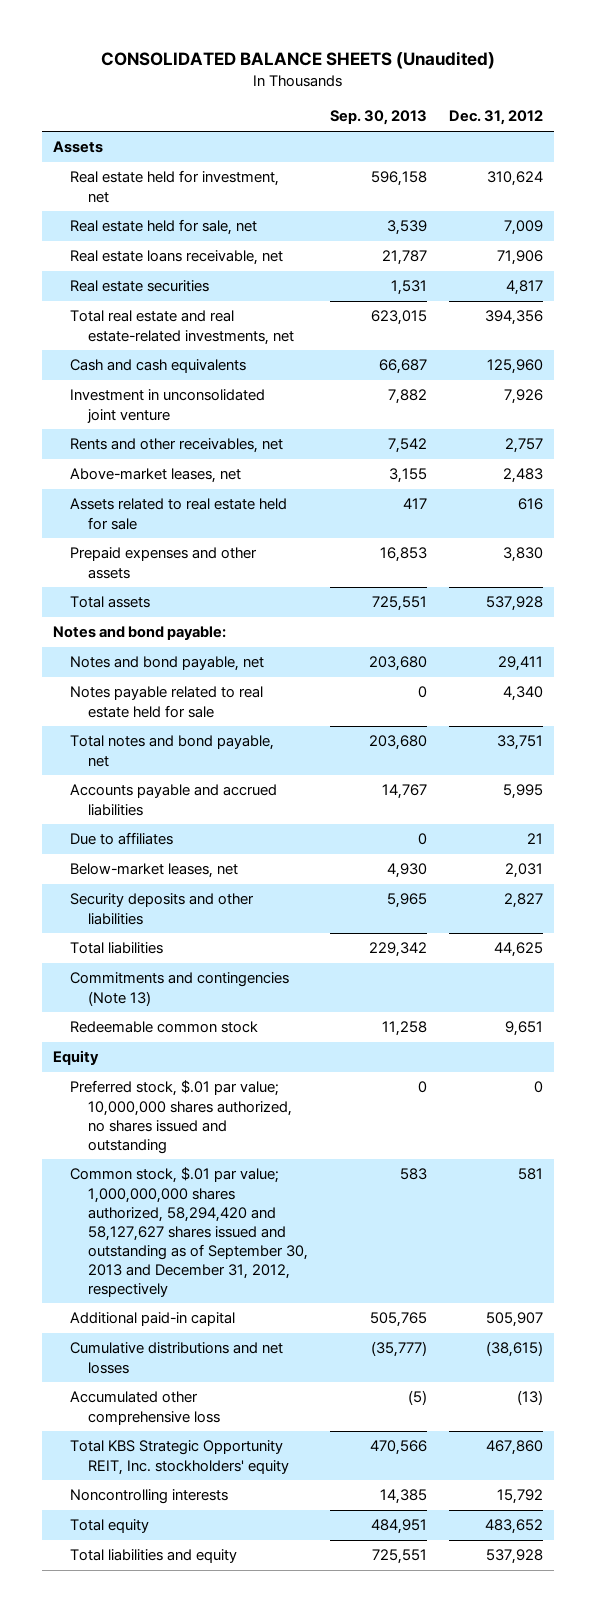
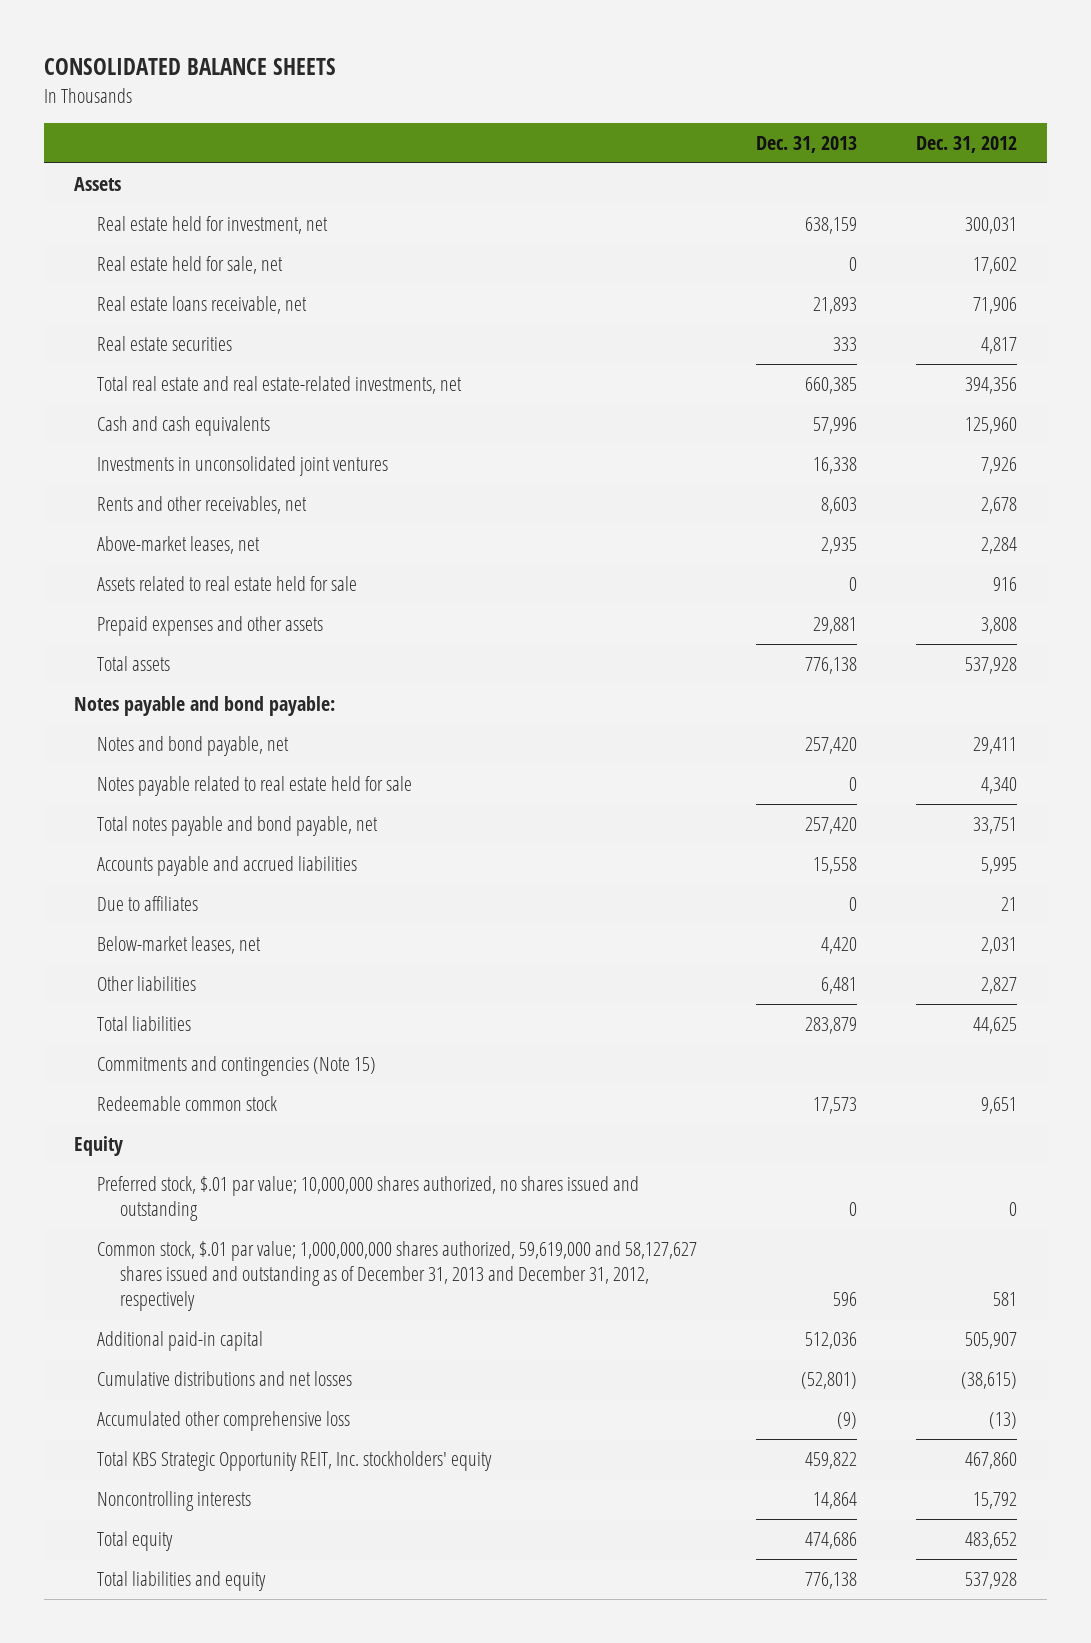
[100,51,495,70] CONSOLIDATED BALANCE SHEETS (Unaudited) -> [44,58,337,76] CONSOLIDATED BALANCE SHEETS
[330,110,428,126] Sep. 30, 2013 -> none
none -> [756,136,858,154] Dec. 31, 2013
[486,171,543,187] 310,624 -> [965,217,1018,235] 300,031
[503,220,543,236] 7,009 -> [973,257,1018,275] 17,602
[70,389,266,423] Investment in unconsolidated joint venture -> [96,456,388,477] Investments in unconsolidated joint ventures
[504,438,543,454] 2,757 -> [981,497,1018,515] 2,678
[502,468,543,484] 2,483 -> [981,537,1018,555] 2,284
[517,498,543,511] 616 -> [993,577,1018,592] 916
[502,547,543,563] 3,830 -> [981,617,1018,635] 3,808
[52,626,226,641] Notes and bond payable: -> [73,696,335,717] Notes payable and bond payable:
[70,735,275,767] Total notes and bond payable, net -> [96,816,378,837] Total notes payable and bond payable, net
[70,893,255,925] Security deposits and other liabilities -> [96,976,196,992] Other liabilities
[70,972,290,1006] Commitments and contingencies (Note 13) -> [96,1056,376,1077] Commitments and contingencies (Note 15)
[70,1167,309,1297] Common stock, $.01 par value; 1,000,000,000 shares authorized, 58,294,420 and 58,127,627 shares issued and outstanding as of September 30, 2013 and December 31, 2012, respectively -> [96,1241,697,1311] Common stock, $.01 par value; 1,000,000,000 shares authorized, 59,619,000 and 58,127,627 shares issued and outstanding as of December 31, 2013 and December 31, 2012, respectively

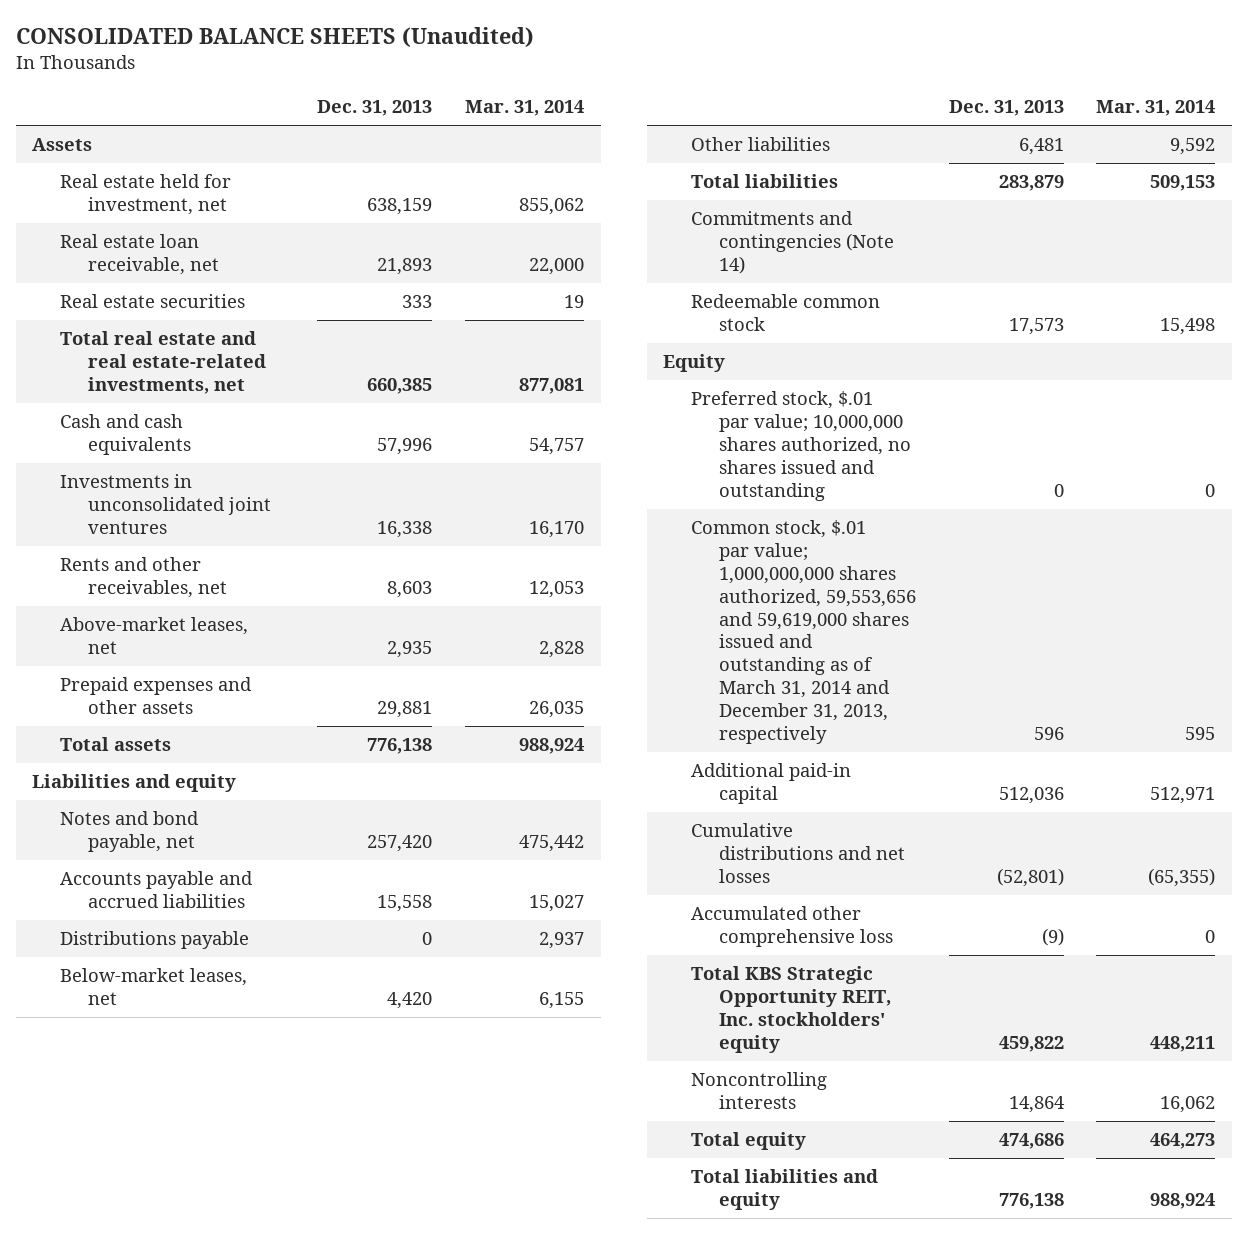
[44,58,337,76] CONSOLIDATED BALANCE SHEETS -> [15,27,534,48] CONSOLIDATED BALANCE SHEETS (Unaudited)
[916,136,1018,154] Dec. 31, 2012 -> none
none -> [465,100,585,117] Mar. 31, 2014
[96,256,283,275] Real estate held for sale, net -> none
[96,296,307,315] Real estate loans receivable, net -> [59,234,219,276] Real estate loan receivable, net
[96,576,357,592] Assets related to real estate held for sale -> none
[73,696,335,717] Notes payable and bond payable: -> none
none -> [32,774,237,793] Liabilities and equity
[96,776,412,797] Notes payable related to real estate held for sale -> none
[96,816,378,837] Total notes payable and bond payable, net -> none
[96,896,198,912] Due to affiliates -> none
none -> [59,931,249,950] Distributions payable
[96,1056,376,1077] Commitments and contingencies (Note 15) -> [691,211,894,274] Commitments and contingencies (Note 14)
[96,1241,697,1311] Common stock, $.01 par value; 1,000,000,000 shares authorized, 59,619,000 and 58,127,627 shares issued and outstanding as of December 31, 2013 and December 31, 2012, respectively -> [691,520,916,744] Common stock, $.01 par value; 1,000,000,000 shares authorized, 59,553,656 and 59,619,000 shares issued and outstanding as of March 31, 2014 and December 31, 2013, respectively

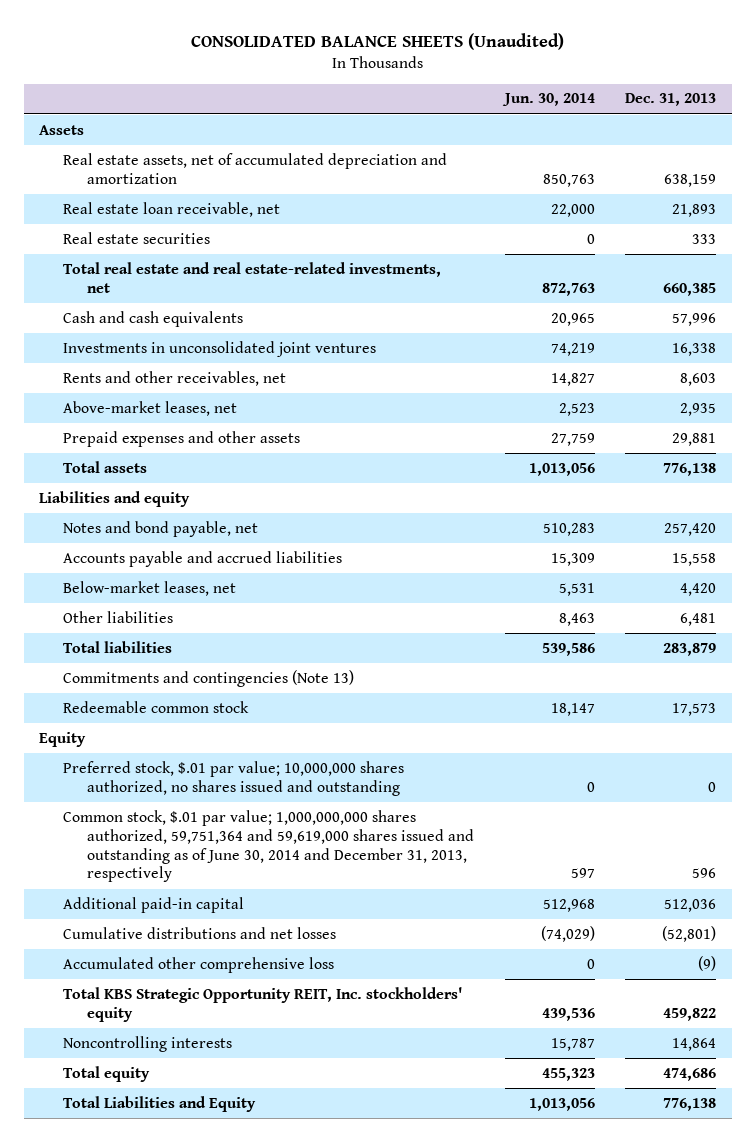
[465,100,585,117] Mar. 31, 2014 -> none
none -> [501,93,595,107] Jun. 30, 2014
[59,174,231,216] Real estate held for investment, net -> [62,152,447,184] Real estate assets, net of accumulated depreciation and amortization
[59,931,249,950] Distributions payable -> none
[691,211,894,274] Commitments and contingencies (Note 14) -> [62,669,354,687] Commitments and contingencies (Note 13)
[691,520,916,744] Common stock, $.01 par value; 1,000,000,000 shares authorized, 59,553,656 and 59,619,000 shares issued and outstanding as of March 31, 2014 and December 31, 2013, respectively -> [62,809,474,883] Common stock, $.01 par value; 1,000,000,000 shares authorized, 59,751,364 and 59,619,000 shares issued and outstanding as of June 30, 2014 and December 31, 2013, respectively
[691,1169,879,1211] Total liabilities and equity -> [62,1095,256,1112] Total Liabilities and Equity

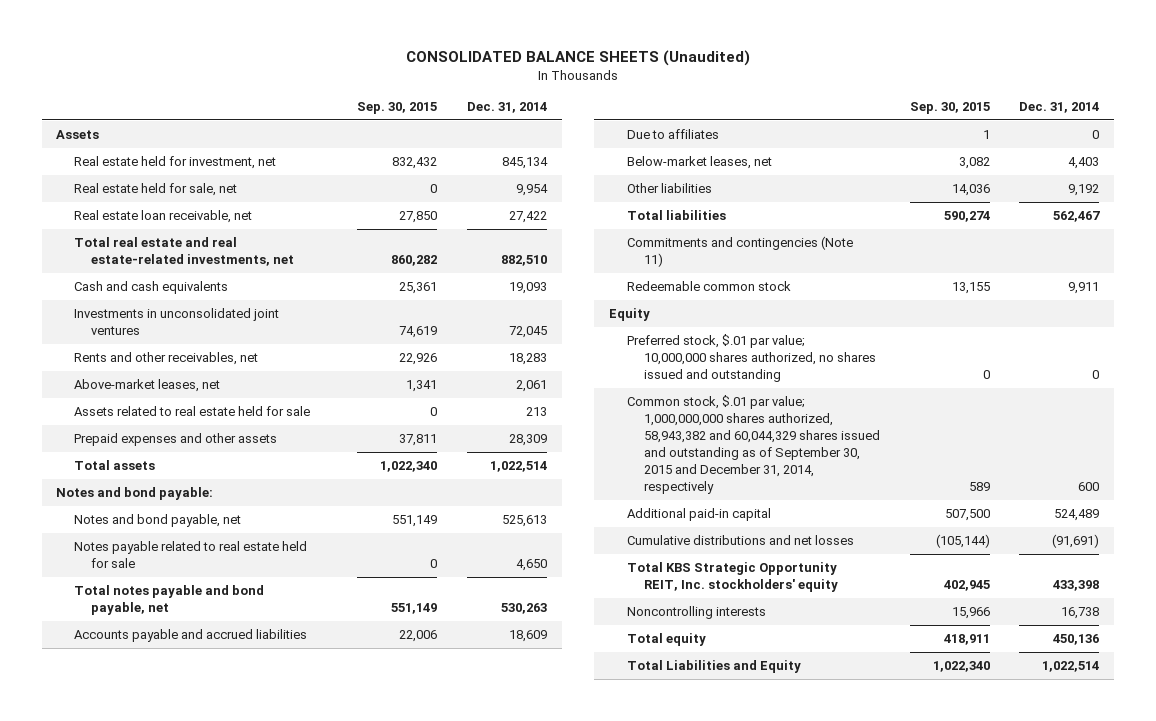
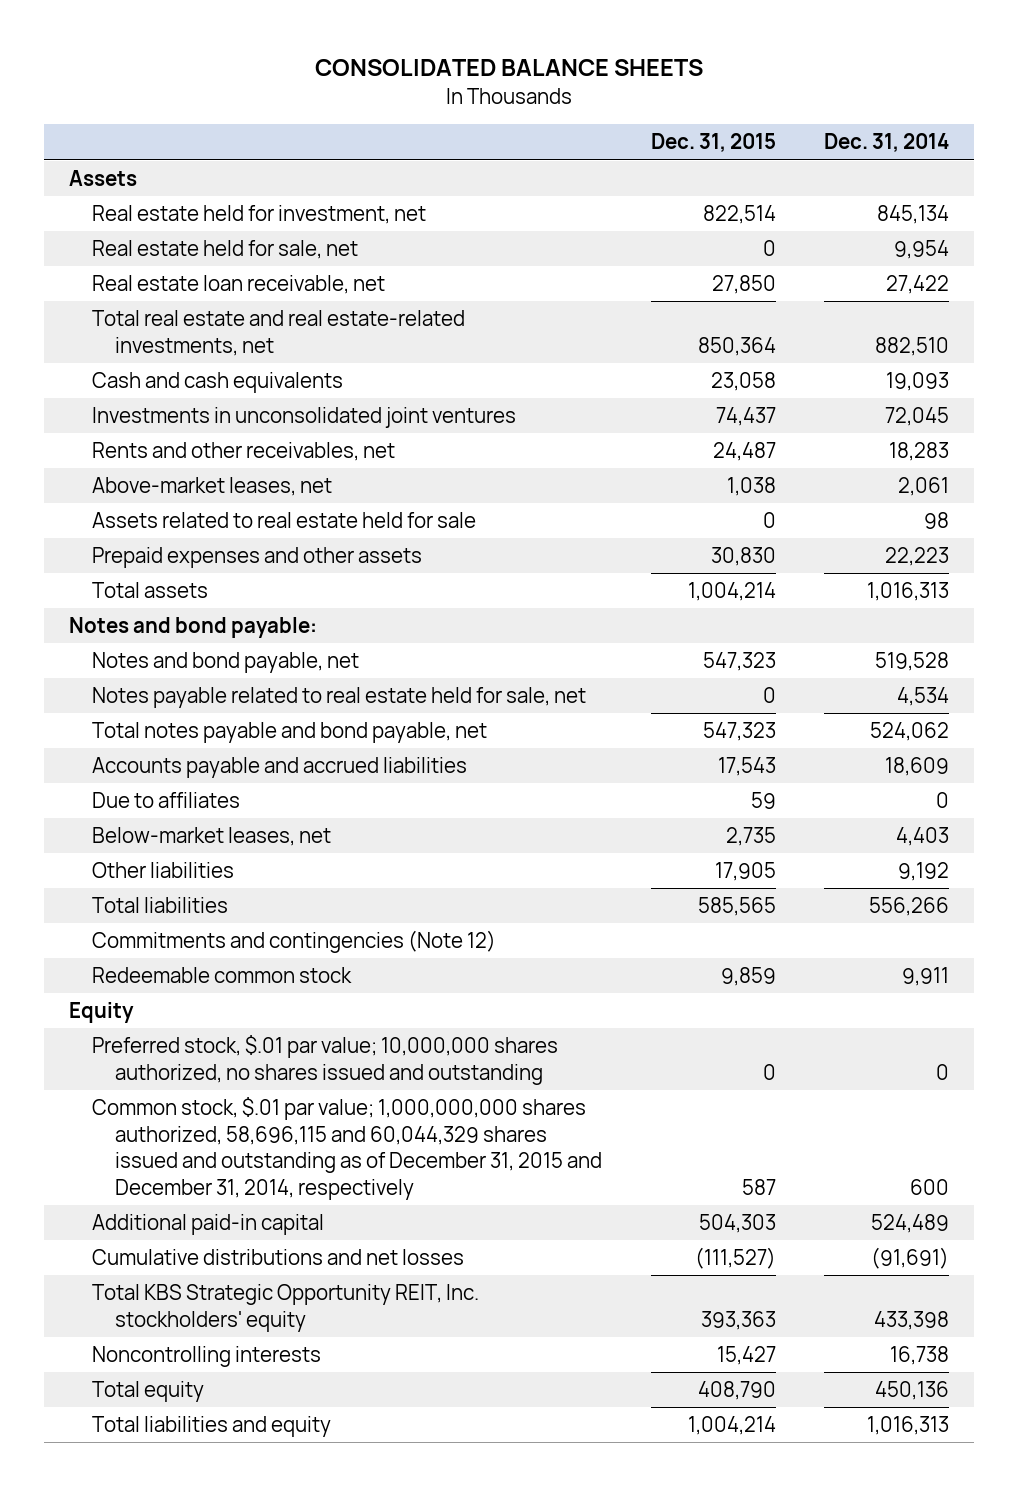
[405,49,750,66] CONSOLIDATED BALANCE SHEETS (Unaudited) -> [315,59,704,77] CONSOLIDATED BALANCE SHEETS
[357,101,438,114] Sep. 30, 2015 -> none
none -> [650,133,776,153] Dec. 31, 2015
[525,407,547,417] 213 -> [924,512,950,530] 98
[508,434,547,447] 28,309 -> [885,547,950,567] 22,223
[489,461,547,473] 1,022,514 -> [867,582,950,602] 1,016,313
[501,515,547,528] 525,613 -> [875,652,950,672] 519,528
[73,541,307,569] Notes payable related to real estate held for sale -> [91,687,586,709] Notes payable related to real estate held for sale, net
[515,559,547,572] 4,650 -> [897,687,950,707] 4,534
[500,603,547,615] 530,263 -> [870,722,950,742] 524,062
[1053,211,1101,223] 562,467 -> [869,897,950,917] 556,266
[626,236,853,268] Commitments and contingencies (Note 11) -> [91,930,496,954] Commitments and contingencies (Note 12)
[626,395,881,495] Common stock, $.01 par value; 1,000,000,000 shares authorized, 58,943,382 and 60,044,329 shares issued and outstanding as of September 30, 2015 and December 31, 2014, respectively -> [91,1097,602,1200] Common stock, $.01 par value; 1,000,000,000 shares authorized, 58,696,115 and 60,044,329 shares issued and outstanding as of December 31, 2015 and December 31, 2014, respectively
[626,660,801,674] Total Liabilities and Equity -> [91,1416,331,1438] Total liabilities and equity
[1042,661,1100,673] 1,022,514 -> [867,1416,950,1436] 1,016,313

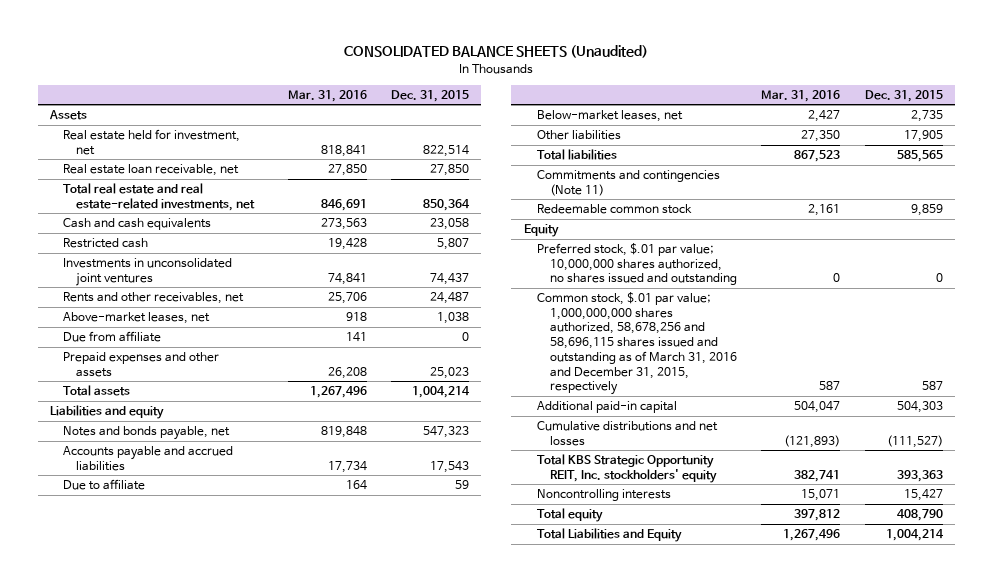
[315,59,704,77] CONSOLIDATED BALANCE SHEETS -> [344,45,649,59] CONSOLIDATED BALANCE SHEETS (Unaudited)
[824,133,950,153] Dec. 31, 2014 -> none
none -> [287,89,367,102] Mar. 31, 2016
[91,240,358,260] Real estate held for sale, net -> none
none -> [62,238,148,249] Restricted cash
[91,512,476,529] Assets related to real estate held for sale -> none
none -> [62,331,161,343] Due from affiliate
[710,547,776,567] 30,830 -> [430,366,470,379] 25,023
[68,617,317,639] Notes and bond payable: -> none
[91,652,359,674] Notes and bond payable, net -> none
[91,687,586,709] Notes payable related to real estate held for sale, net -> none
none -> [49,405,164,420] Liabilities and equity
[91,722,487,744] Total notes payable and bond payable, net -> [62,426,230,441] Notes and bonds payable, net
[91,792,240,809] Due to affiliates -> [62,479,145,491] Due to affiliate
[91,930,496,954] Commitments and contingencies (Note 12) -> [536,170,720,196] Commitments and contingencies (Note 11)
[91,1097,602,1200] Common stock, $.01 par value; 1,000,000,000 shares authorized, 58,696,115 and 60,044,329 shares issued and outstanding as of December 31, 2015 and December 31, 2014, respectively -> [536,292,737,396] Common stock, $.01 par value; 1,000,000,000 shares authorized, 58,678,256 and 58,696,115 shares issued and outstanding as of March 31, 2016 and December 31, 2015, respectively
[91,1416,331,1438] Total liabilities and equity -> [536,528,682,543] Total Liabilities and Equity

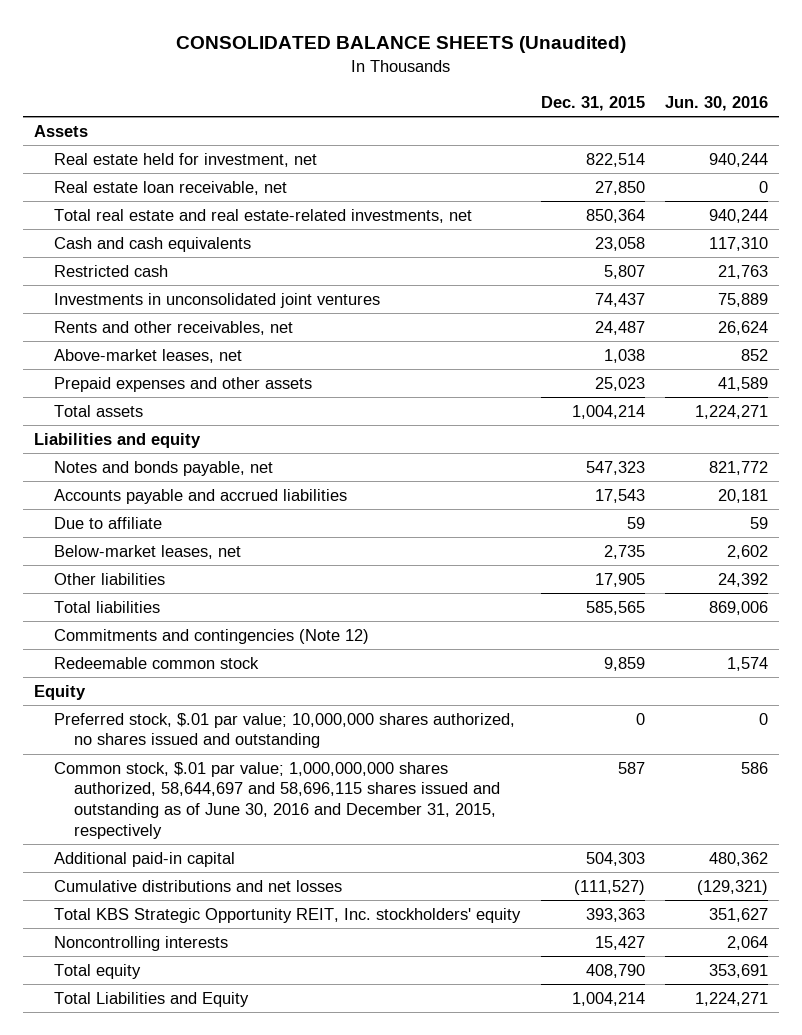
[287,89,367,102] Mar. 31, 2016 -> none
none -> [665,95,769,111] Jun. 30, 2016
[62,331,161,343] Due from affiliate -> none
[536,170,720,196] Commitments and contingencies (Note 11) -> [53,628,369,644] Commitments and contingencies (Note 12)
[536,292,737,396] Common stock, $.01 par value; 1,000,000,000 shares authorized, 58,678,256 and 58,696,115 shares issued and outstanding as of March 31, 2016 and December 31, 2015, respectively -> [53,761,501,839] Common stock, $.01 par value; 1,000,000,000 shares authorized, 58,644,697 and 58,696,115 shares issued and outstanding as of June 30, 2016 and December 31, 2015, respectively

